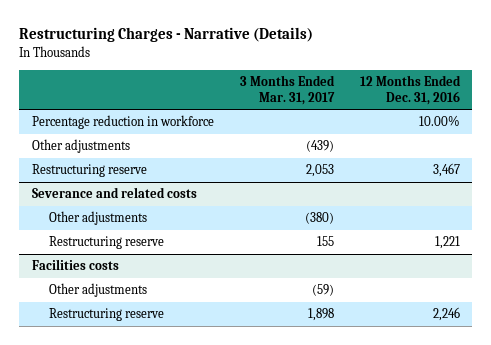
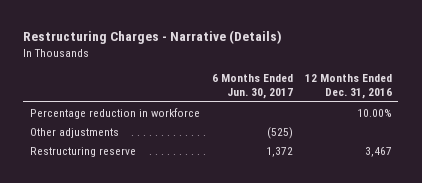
[239,75,335,106] 3 Months Ended Mar. 31, 2017 -> none
none -> [211,73,293,100] 6 Months Ended Jun. 30, 2017
[31,187,197,199] Severance and related costs -> none
[49,211,148,226] Other adjustments -> none
[49,236,165,250] Restructuring reserve -> none
[31,259,119,271] Facilities costs -> none
[49,283,148,298] Other adjustments -> none
[49,308,165,322] Restructuring reserve -> none

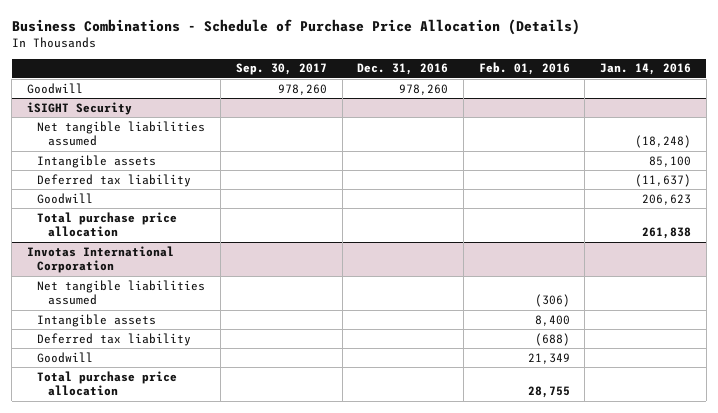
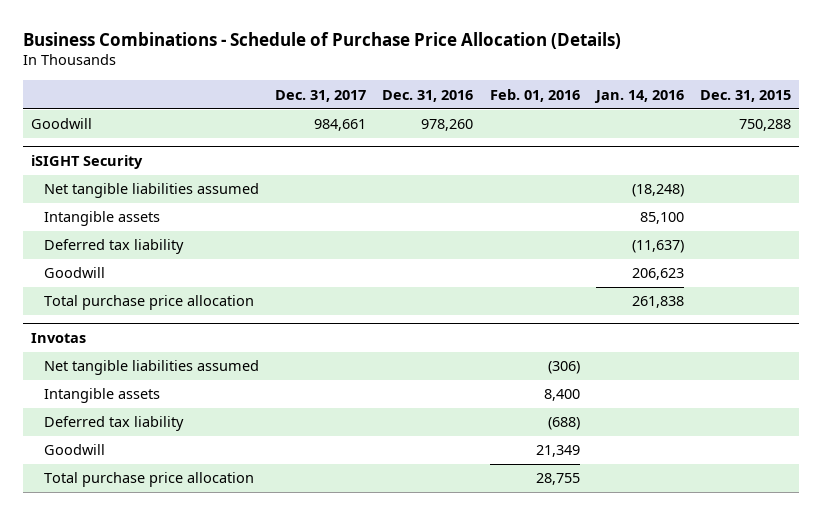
[235,63,327,76] Sep. 30, 2017 -> none
none -> [275,89,367,102] Dec. 31, 2017
none -> [700,89,792,102] Dec. 31, 2015
[27,245,175,274] Invotas International Corporation -> [30,333,86,344] Invotas

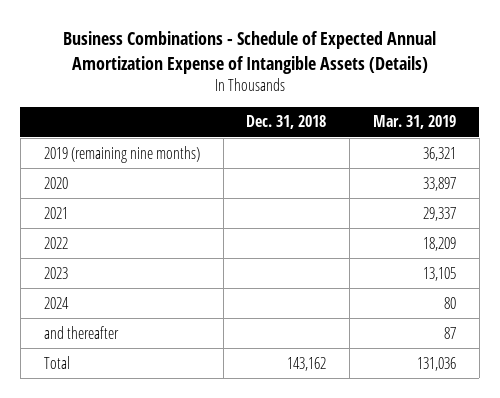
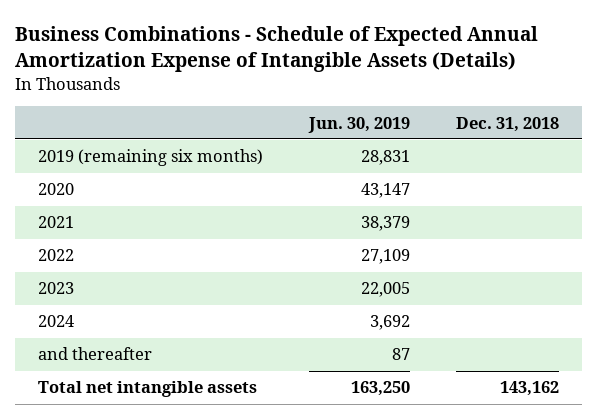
[373,115,457,130] Mar. 31, 2019 -> none
none -> [307,116,410,133] Jun. 30, 2019
[43,145,200,163] 2019 (remaining nine months) -> [37,149,263,167] 2019 (remaining six months)
[43,355,70,369] Total -> [37,381,257,398] Total net intangible assets

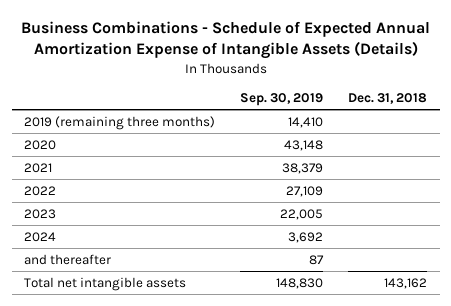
[307,116,410,133] Jun. 30, 2019 -> none
none -> [240,93,324,107] Sep. 30, 2019
[37,149,263,167] 2019 (remaining six months) -> [24,115,216,130] 2019 (remaining three months)

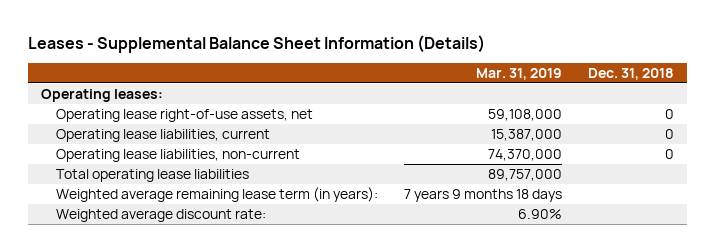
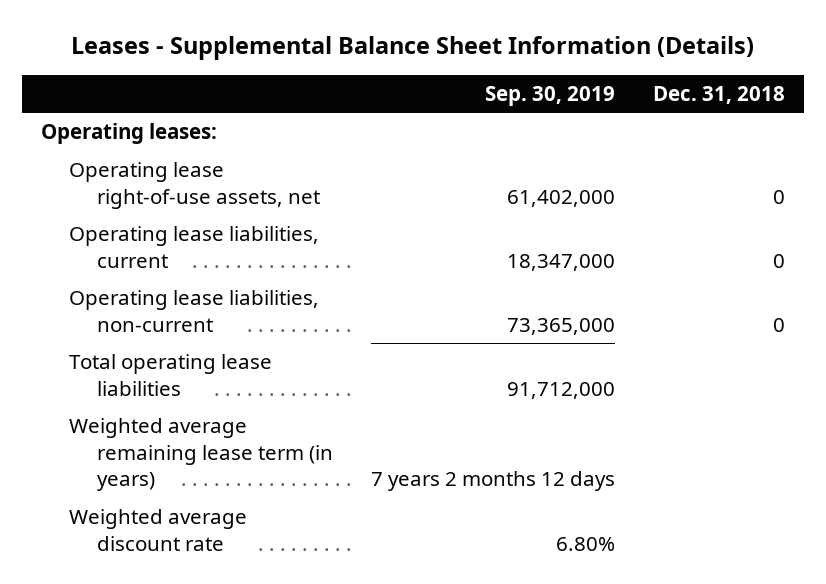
[475,67,562,80] Mar. 31, 2019 -> none
none -> [484,85,615,106] Sep. 30, 2019
[55,187,378,203] Weighted average remaining lease term (in years): -> [69,418,334,492] Weighted average remaining lease term (in years)
[55,209,266,223] Weighted average discount rate: -> [69,509,248,551] Weighted average discount rate

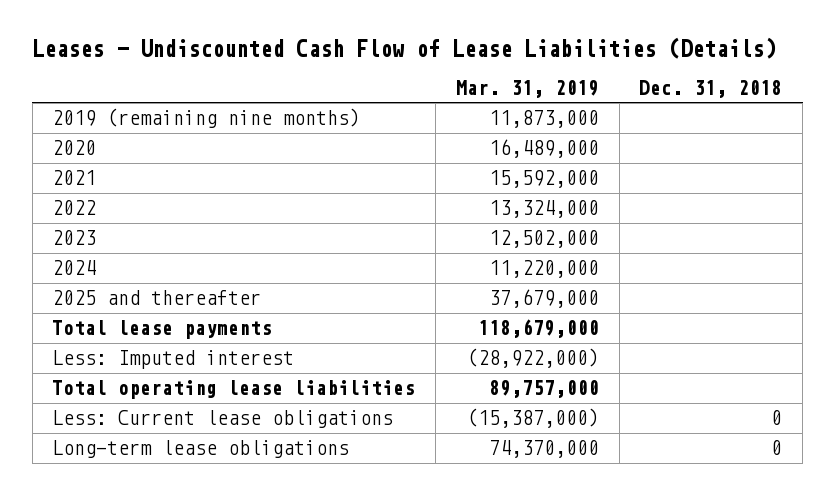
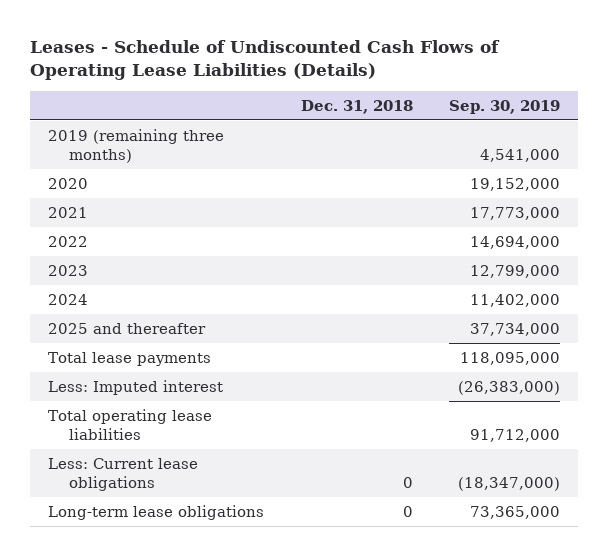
[32,36,777,59] Leases - Undiscounted Cash Flow of Lease Liabilities (Details) -> [29,39,500,80] Leases - Schedule of Undiscounted Cash Flows of Operating Lease Liabilities (Details)
[455,79,599,98] Mar. 31, 2019 -> none
none -> [449,99,561,114] Sep. 30, 2019
[52,108,361,129] 2019 (remaining nine months) -> [48,128,225,163] 2019 (remaining three months)

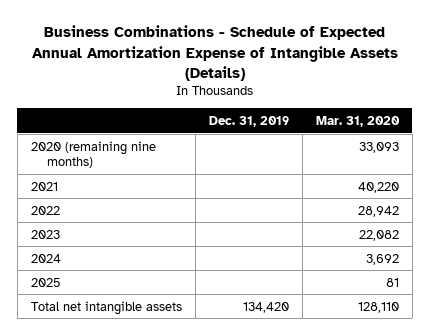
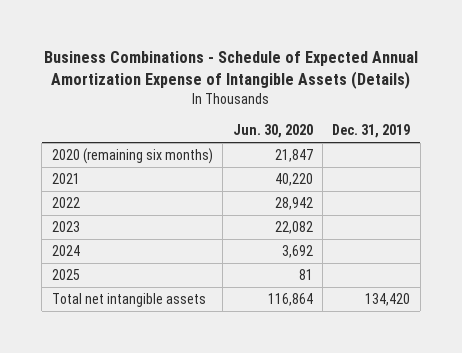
[315,115,400,127] Mar. 31, 2020 -> none
none -> [232,124,313,139] Jun. 30, 2020
[30,140,156,169] 2020 (remaining nine months) -> [51,148,213,165] 2020 (remaining six months)

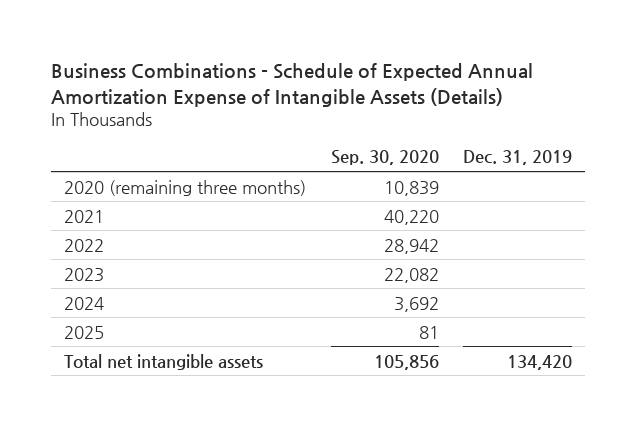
[232,124,313,139] Jun. 30, 2020 -> none
none -> [330,150,439,166] Sep. 30, 2020
[51,148,213,165] 2020 (remaining six months) -> [63,179,306,196] 2020 (remaining three months)

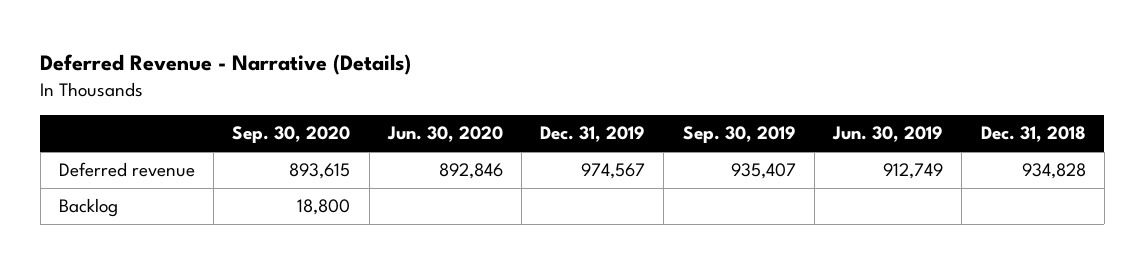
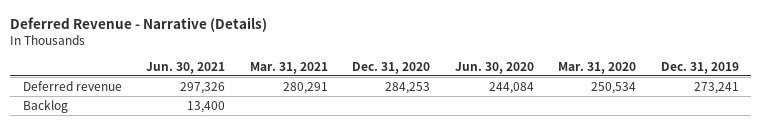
[232,126,351,144] Sep. 30, 2020 -> none
[682,126,796,144] Sep. 30, 2019 -> none
[832,126,944,143] Jun. 30, 2019 -> none
[980,126,1086,143] Dec. 31, 2018 -> none
none -> [146,61,226,74] Jun. 30, 2021
none -> [249,61,328,74] Mar. 31, 2021
none -> [352,61,431,74] Dec. 31, 2020
none -> [558,61,637,74] Mar. 31, 2020
[438,163,503,180] 892,846 -> [488,81,534,94] 244,084
[581,163,646,180] 974,567 -> [694,81,740,94] 273,241

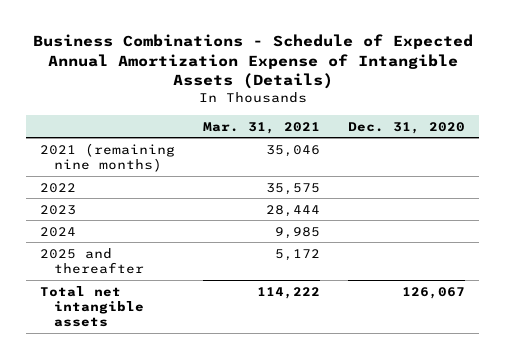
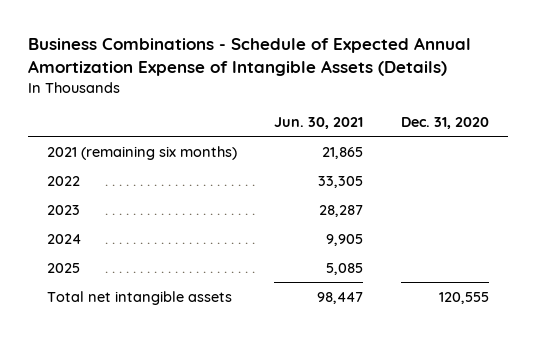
[203,121,321,134] Mar. 31, 2021 -> none
none -> [274,116,364,129] Jun. 30, 2021
[40,142,176,173] 2021 (remaining nine months) -> [46,145,237,160] 2021 (remaining six months)
[40,247,144,275] 2025 and thereafter -> none
none -> [46,262,80,273] 2025
[402,286,466,299] 126,067 -> [439,291,490,304] 120,555

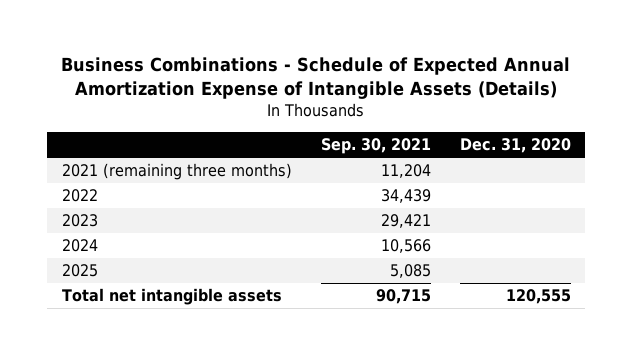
[274,116,364,129] Jun. 30, 2021 -> none
none -> [320,138,431,155] Sep. 30, 2021
[46,145,237,160] 2021 (remaining six months) -> [61,163,292,181] 2021 (remaining three months)

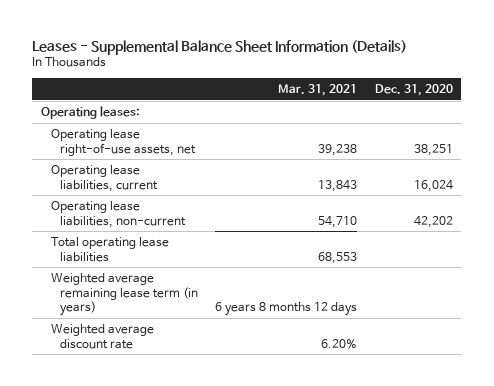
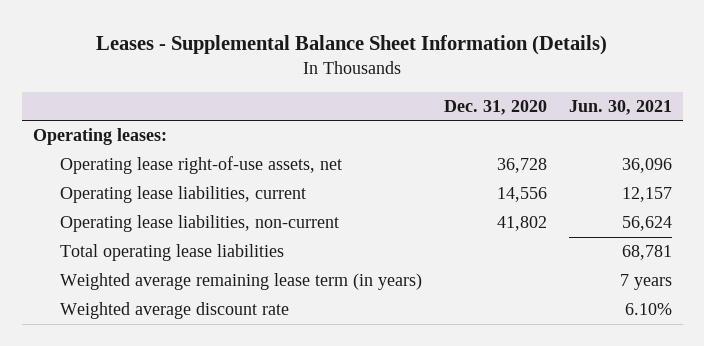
[278,84,358,97] Mar. 31, 2021 -> none
none -> [568,99,672,115] Jun. 30, 2021
[413,143,453,156] 38,251 -> [497,158,548,174] 36,728
[413,179,453,192] 16,024 -> [497,187,548,203] 14,556
[413,215,453,228] 42,202 -> [497,216,548,232] 41,802

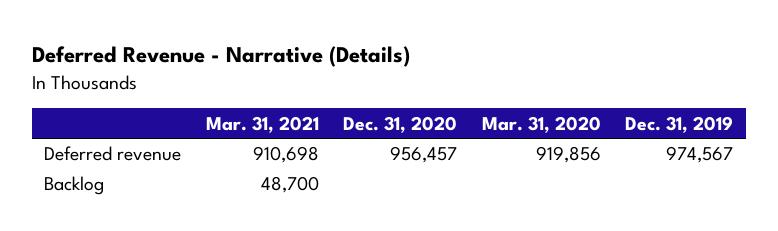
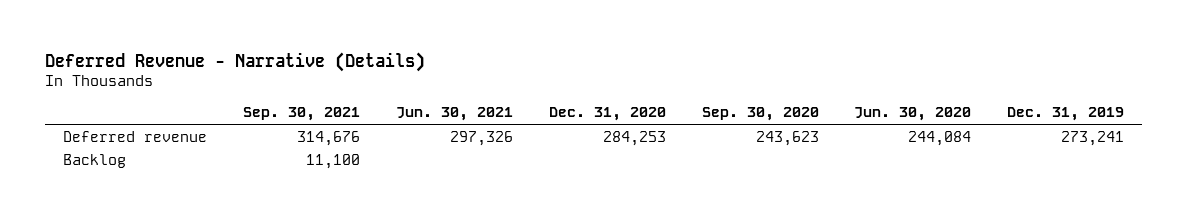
[205,115,319,133] Mar. 31, 2021 -> none
[481,115,601,133] Mar. 31, 2020 -> none
none -> [242,107,360,122] Sep. 30, 2021
none -> [395,107,513,122] Jun. 30, 2021
none -> [701,107,819,122] Sep. 30, 2020
none -> [854,107,972,122] Jun. 30, 2020
[390,146,458,164] 956,457 -> [602,130,666,146] 284,253
[666,146,734,164] 974,567 -> [1061,130,1125,146] 273,241

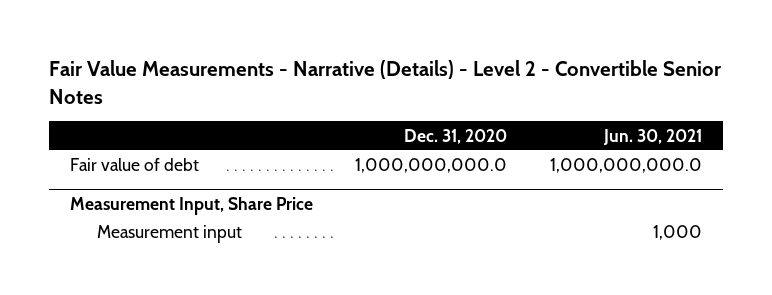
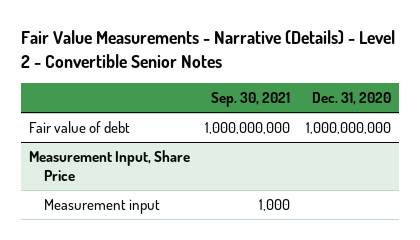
[602,128,702,145] Jun. 30, 2021 -> none
none -> [211,91,291,107] Sep. 30, 2021
[355,158,508,174] 1,000,000,000.0 -> [306,122,392,135] 1,000,000,000

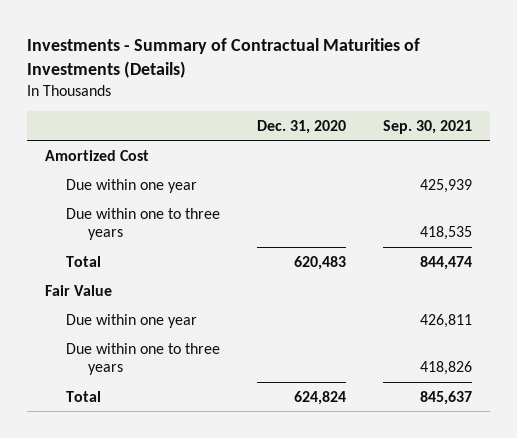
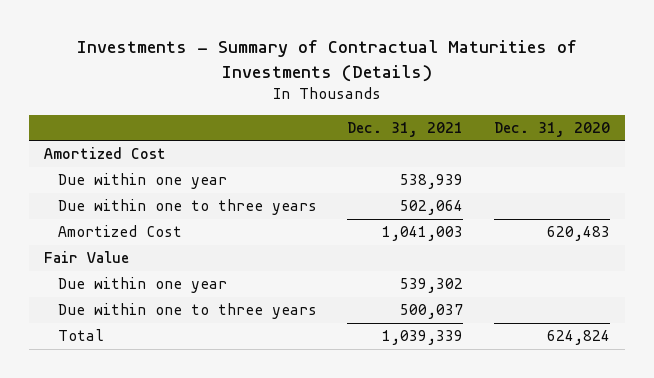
[382,119,472,134] Sep. 30, 2021 -> none
none -> [347,121,464,137] Dec. 31, 2021
[66,255,102,267] Total -> [57,225,182,238] Amortized Cost

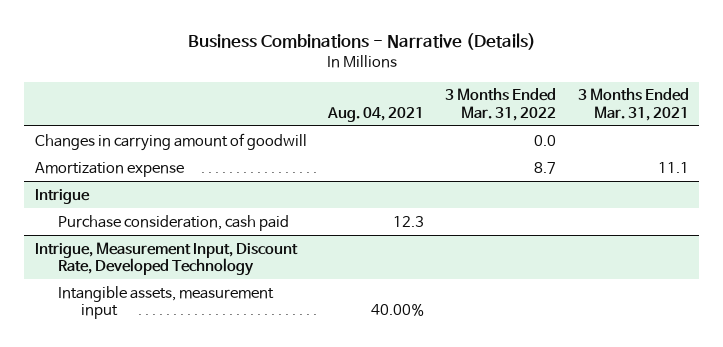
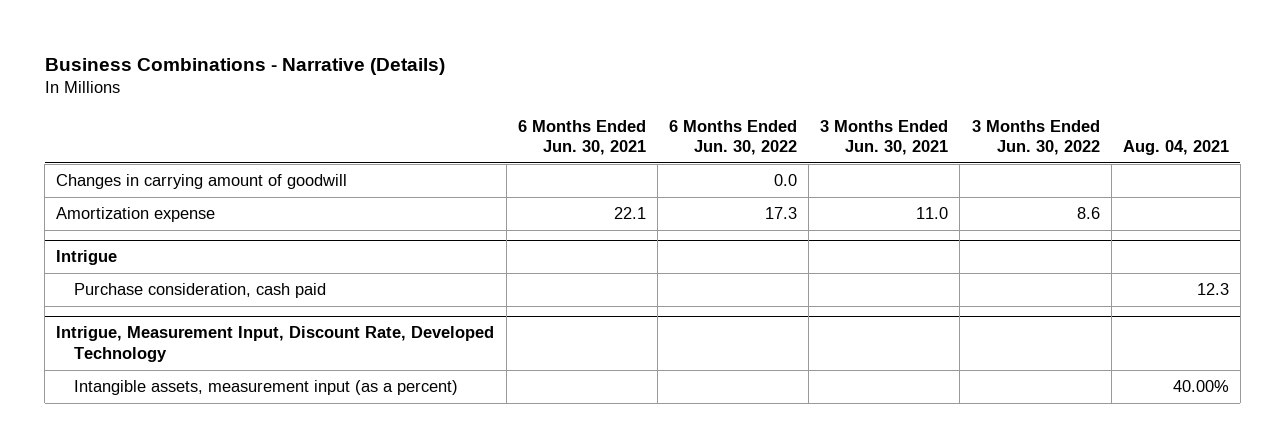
[445,88,557,121] 3 Months Ended Mar. 31, 2022 -> none
[577,88,689,121] 3 Months Ended Mar. 31, 2021 -> none
none -> [517,119,646,156] 6 Months Ended Jun. 30, 2021
none -> [668,119,797,156] 6 Months Ended Jun. 30, 2022
none -> [820,119,949,156] 3 Months Ended Jun. 30, 2021
none -> [971,119,1100,156] 3 Months Ended Jun. 30, 2022
[57,285,274,320] Intangible assets, measurement input -> [73,380,458,396] Intangible assets, measurement input (as a percent)

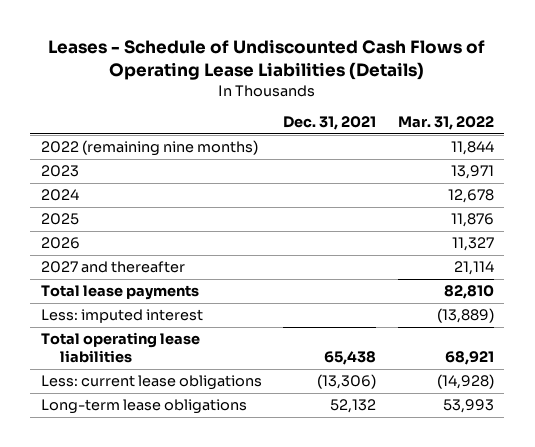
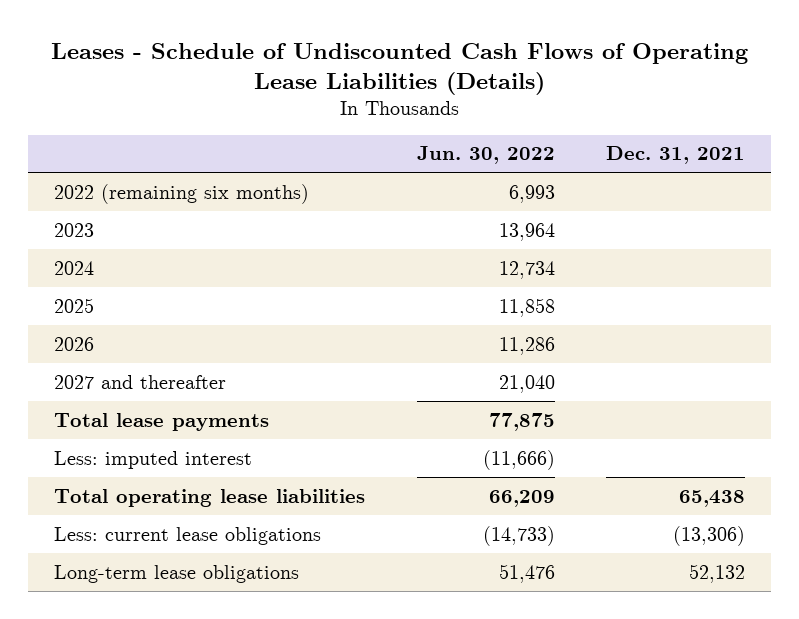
[397,116,494,131] Mar. 31, 2022 -> none
none -> [416,146,555,165] Jun. 30, 2022
[41,140,259,157] 2022 (remaining nine months) -> [54,183,310,204] 2022 (remaining six months)

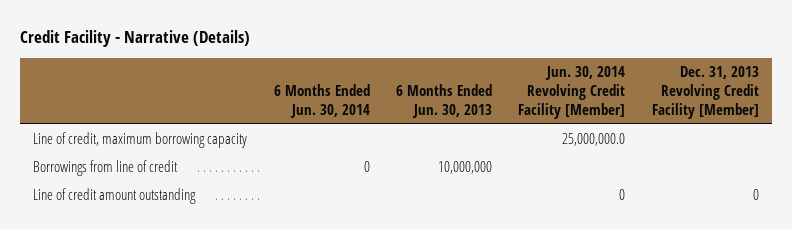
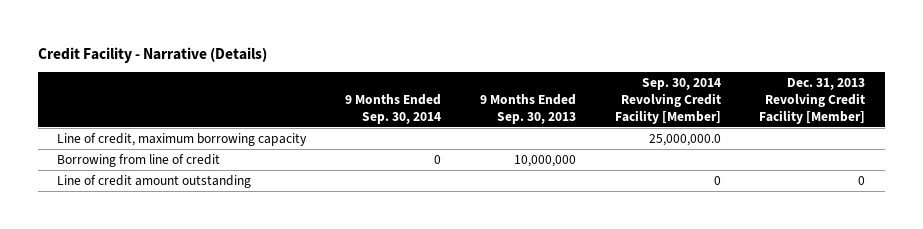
[273,83,370,118] 6 Months Ended Jun. 30, 2014 -> none
[396,83,493,118] 6 Months Ended Jun. 30, 2013 -> none
[518,66,626,119] Jun. 30, 2014 Revolving Credit Facility [Member] -> none
none -> [345,94,442,124] 9 Months Ended Sep. 30, 2014
none -> [479,94,576,124] 9 Months Ended Sep. 30, 2013
none -> [614,78,721,124] Sep. 30, 2014 Revolving Credit Facility [Member]
[33,160,179,177] Borrowings from line of credit -> [57,154,221,168] Borrowing from line of credit

